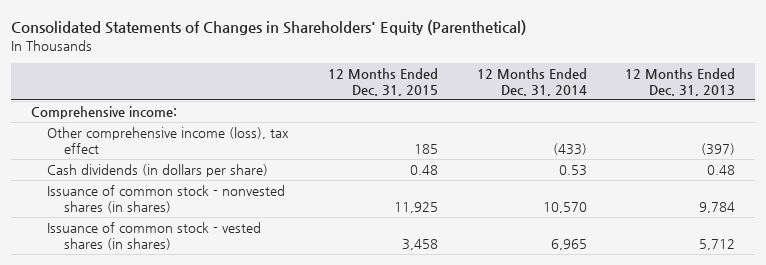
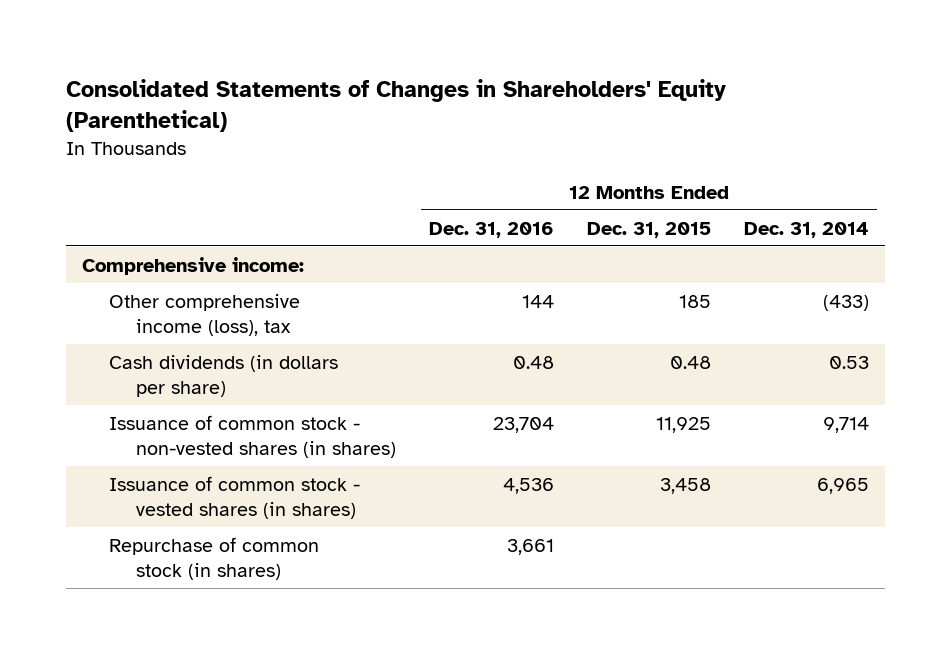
[625,68,736,97] 12 Months Ended Dec. 31, 2013 -> none
none -> [429,221,555,238] Dec. 31, 2016
[47,127,290,154] Other comprehensive income (loss), tax effect -> [109,293,301,336] Other comprehensive income (loss), tax
[47,185,286,213] Issuance of common stock - nonvested shares (in shares) -> [109,414,397,458] Issuance of common stock - non-vested shares (in shares)
[542,201,587,213] 10,570 -> [822,416,869,433] 9,714
none -> [109,536,320,580] Repurchase of common stock (in shares)

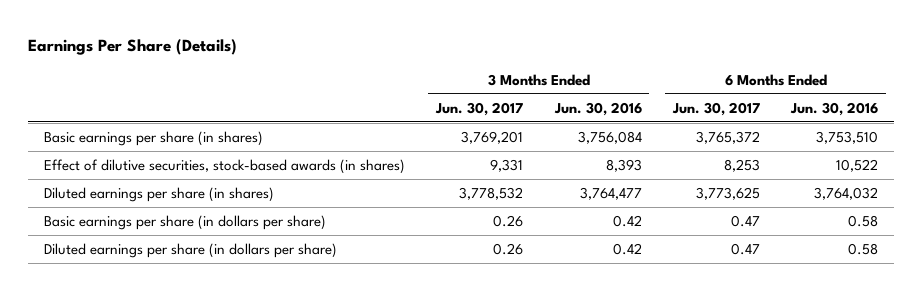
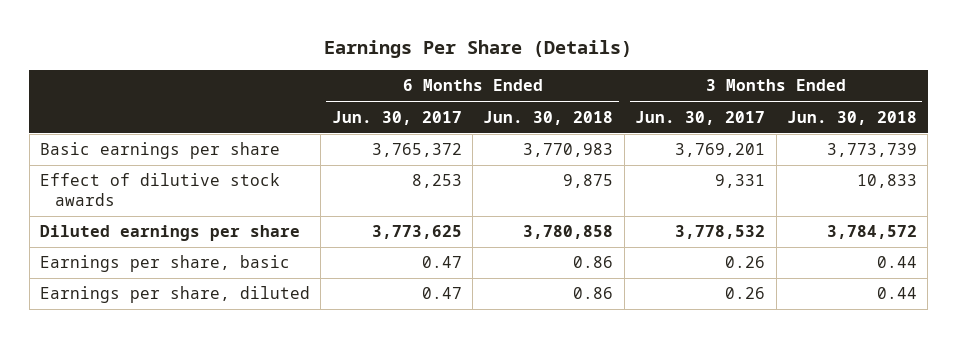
[553,101,642,116] Jun. 30, 2016 -> none
[790,101,879,116] Jun. 30, 2016 -> none
none -> [483,110,614,125] Jun. 30, 2018
none -> [786,110,917,125] Jun. 30, 2018
[43,130,263,146] Basic earnings per share (in shares) -> [40,142,281,160] Basic earnings per share
[43,158,405,174] Effect of dilutive securities, stock-based awards (in shares) -> [40,173,281,207] Effect of dilutive stock awards
[43,186,274,202] Diluted earnings per share (in shares) -> [40,225,301,242] Diluted earnings per share
[43,214,326,230] Basic earnings per share (in dollars per share) -> [40,255,291,273] Earnings per share, basic
[43,242,337,258] Diluted earnings per share (in dollars per share) -> [40,286,311,304] Earnings per share, diluted

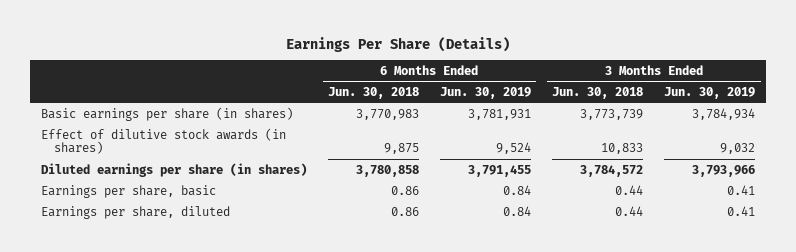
[331,110,462,125] Jun. 30, 2017 -> none
[635,110,766,125] Jun. 30, 2017 -> none
none -> [440,86,532,99] Jun. 30, 2019
none -> [664,86,756,99] Jun. 30, 2019
[40,142,281,160] Basic earnings per share -> [40,106,293,121] Basic earnings per share (in shares)
[40,173,281,207] Effect of dilutive stock awards -> [40,127,286,155] Effect of dilutive stock awards (in shares)
[40,225,301,242] Diluted earnings per share -> [40,162,307,177] Diluted earnings per share (in shares)

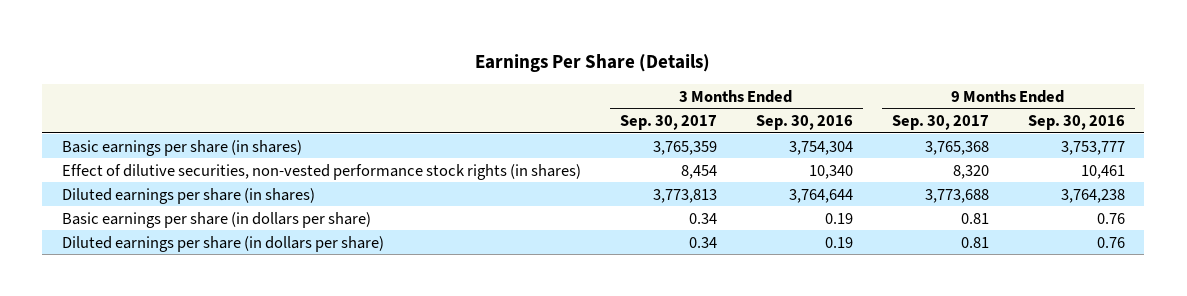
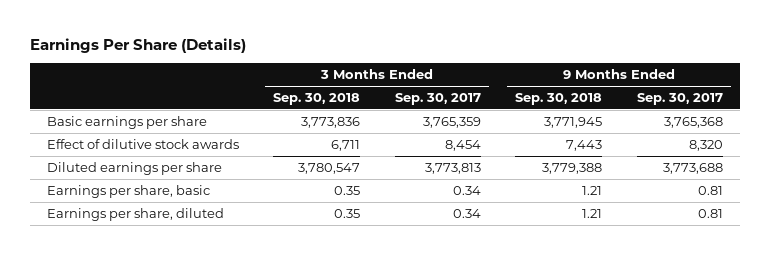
[755,114,853,130] Sep. 30, 2016 -> none
[1027,114,1125,130] Sep. 30, 2016 -> none
none -> [273,92,361,105] Sep. 30, 2018
none -> [515,92,603,105] Sep. 30, 2018
[61,139,302,156] Basic earnings per share (in shares) -> [47,115,208,129] Basic earnings per share
[61,163,581,180] Effect of dilutive securities, non-vested performance stock rights (in shares) -> [47,138,240,149] Effect of dilutive stock awards
[61,187,315,204] Diluted earnings per share (in shares) -> [47,161,223,175] Diluted earnings per share
[61,211,371,228] Basic earnings per share (in dollars per share) -> [47,184,211,198] Earnings per share, basic
[61,235,384,252] Diluted earnings per share (in dollars per share) -> [47,207,225,221] Earnings per share, diluted

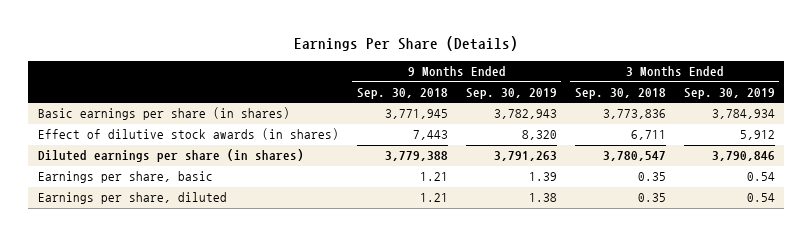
[394,92,481,105] Sep. 30, 2017 -> none
[636,92,723,105] Sep. 30, 2017 -> none
none -> [465,87,557,99] Sep. 30, 2019
none -> [683,87,775,99] Sep. 30, 2019
[47,115,208,129] Basic earnings per share -> [37,107,290,121] Basic earnings per share (in shares)
[47,138,240,149] Effect of dilutive stock awards -> [37,128,339,141] Effect of dilutive stock awards (in shares)
[47,161,223,175] Diluted earnings per share -> [37,149,304,163] Diluted earnings per share (in shares)

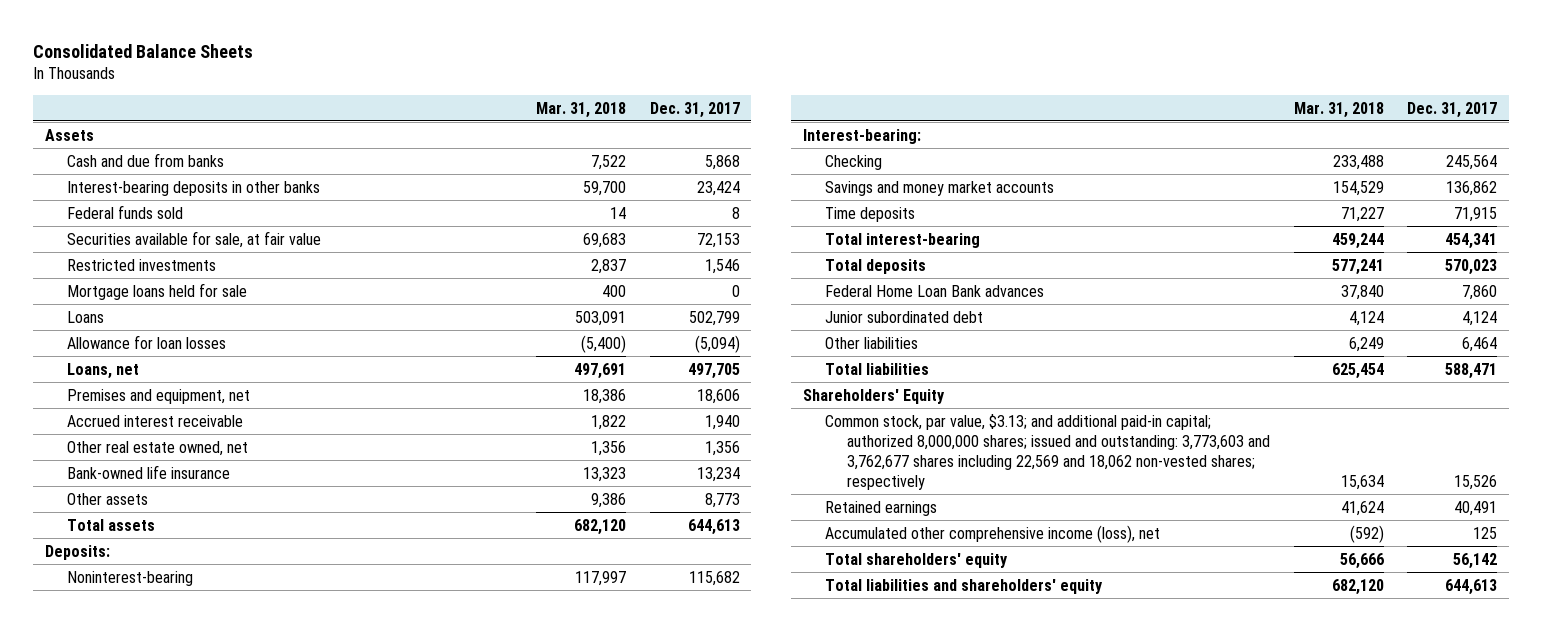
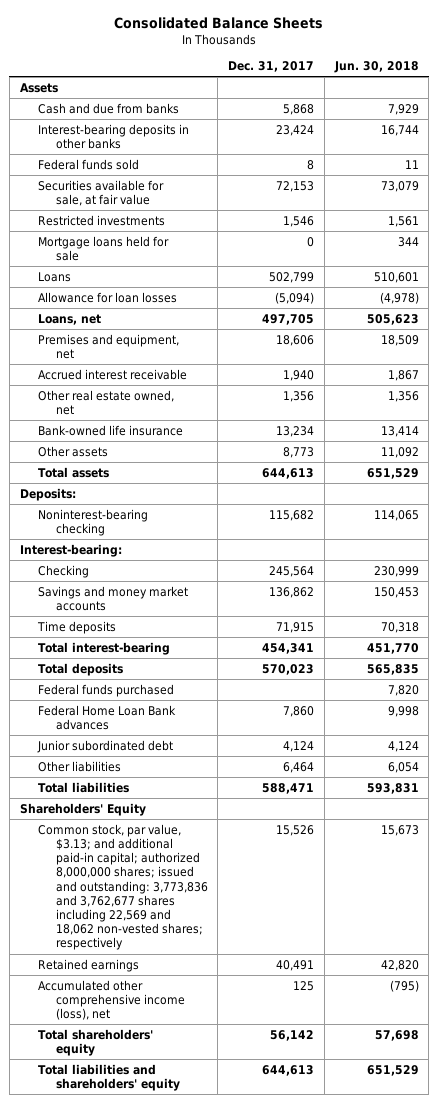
[536,101,627,118] Mar. 31, 2018 -> none
none -> [333,61,419,74] Jun. 30, 2018
[67,570,194,586] Noninterest-bearing -> [37,508,148,536] Noninterest-bearing checking
none -> [37,683,174,697] Federal funds purchased
[825,413,1271,490] Common stock, par value, $3.13; and additional paid-in capital; authorized 8,000,000 shares; issued and outstanding: 3,773,603 and 3,762,677 shares including 22,569 and 18,062 non-vested shares; respectively -> [37,823,208,951] Common stock, par value, $3.13; and additional paid-in capital; authorized 8,000,000 shares; issued and outstanding: 3,773,836 and 3,762,677 shares including 22,569 and 18,062 non-vested shares; respectively

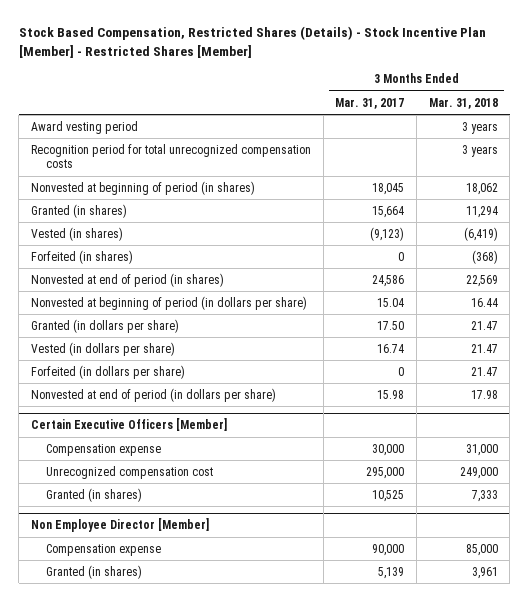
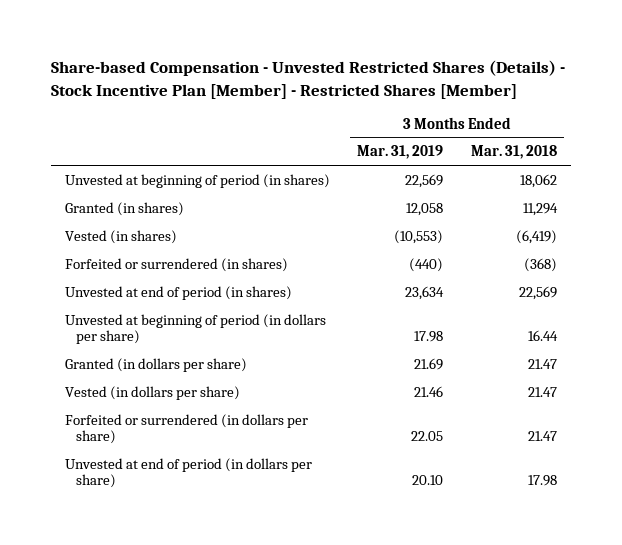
[18,26,486,58] Stock Based Compensation, Restricted Shares (Details) - Stock Incentive Plan [Member] - Restricted Shares [Member] -> [50,60,565,99] Share-based Compensation - Unvested Restricted Shares (Details) - Stock Incentive Plan [Member] - Restricted Shares [Member]
[335,97,405,109] Mar. 31, 2017 -> none
none -> [357,145,444,160] Mar. 31, 2019
[31,120,139,134] Award vesting period -> none
[31,143,312,169] Recognition period for total unrecognized compensation costs -> none
[31,180,256,195] Nonvested at beginning of period (in shares) -> [64,173,330,188] Unvested at beginning of period (in shares)
[31,249,134,264] Forfeited (in shares) -> [64,257,288,272] Forfeited or surrendered (in shares)
[31,272,225,287] Nonvested at end of period (in shares) -> [64,285,292,300] Unvested at end of period (in shares)
[31,295,308,310] Nonvested at beginning of period (in dollars per share) -> [64,313,326,345] Unvested at beginning of period (in dollars per share)
[31,418,228,432] Certain Executive Officers [Member] -> none
[45,443,161,456] Compensation expense -> none
[45,465,213,479] Unrecognized compensation cost -> none
[45,487,142,502] Granted (in shares) -> none
[31,518,210,533] Non Employee Director [Member] -> none
[45,543,161,556] Compensation expense -> none
[45,564,142,579] Granted (in shares) -> none
[31,364,186,379] Forfeited (in dollars per share) -> [64,413,308,445] Forfeited or surrendered (in dollars per share)
[31,387,277,402] Nonvested at end of period (in dollars per share) -> [64,457,312,489] Unvested at end of period (in dollars per share)

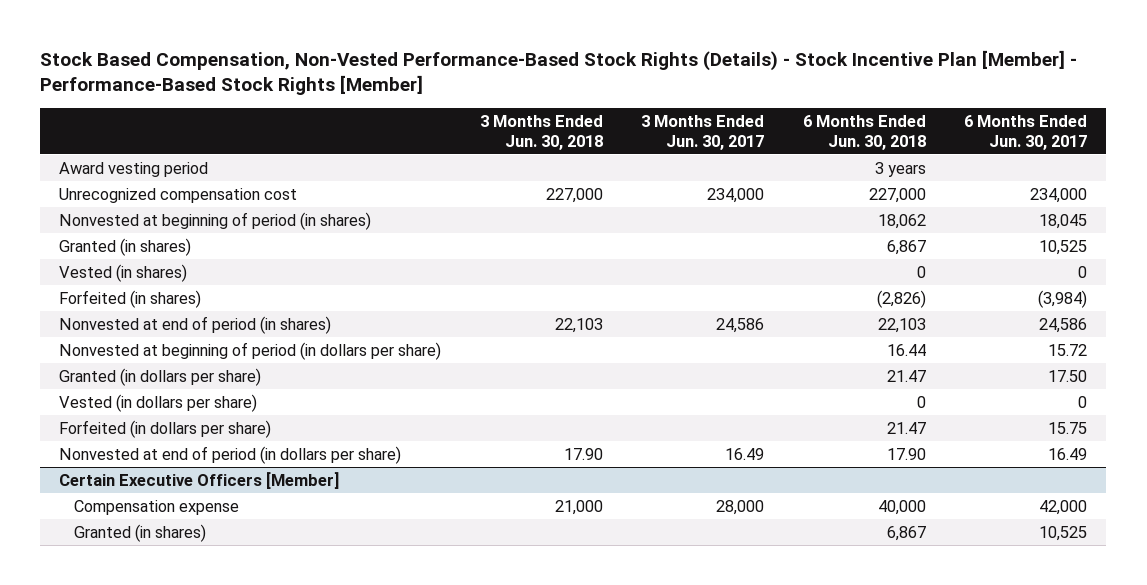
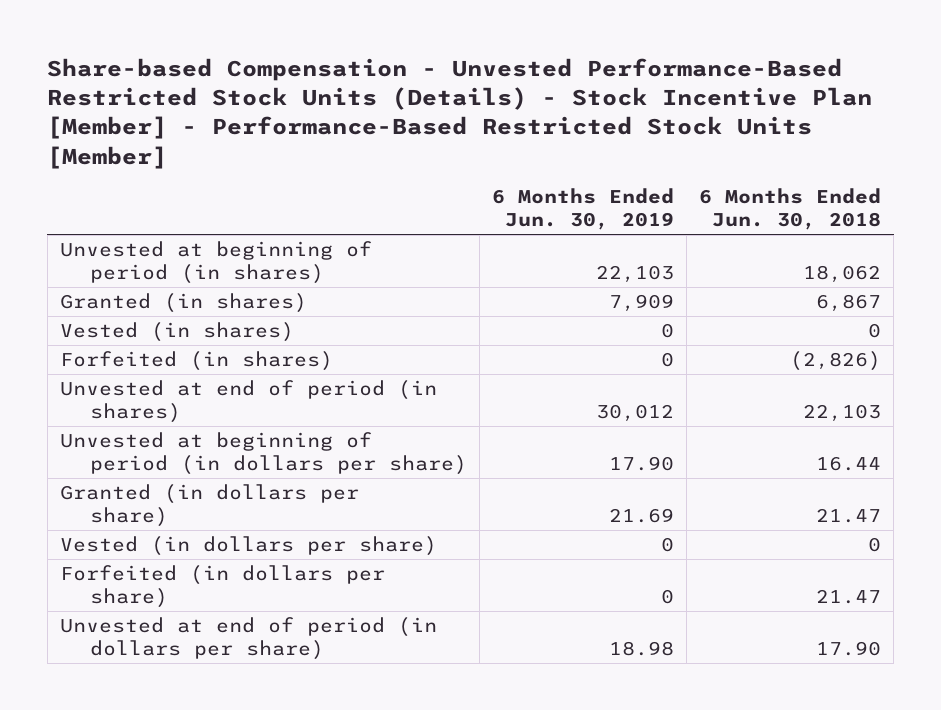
[40,49,1078,96] Stock Based Compensation, Non-Vested Performance-Based Stock Rights (Details) - Stock Incentive Plan [Member] - Performance-Based Stock Rights [Member] -> [47,58,873,169] Share-based Compensation - Unvested Performance-Based Restricted Stock Units (Details) - Stock Incentive Plan [Member] - Performance-Based Restricted Stock Units [Member]
[479,114,603,150] 3 Months Ended Jun. 30, 2018 -> none
[641,114,765,150] 3 Months Ended Jun. 30, 2017 -> none
[964,114,1088,150] 6 Months Ended Jun. 30, 2017 -> none
none -> [491,188,674,231] 6 Months Ended Jun. 30, 2019
[59,161,209,177] Award vesting period -> none
[59,187,298,203] Unrecognized compensation cost -> none
[59,211,372,230] Nonvested at beginning of period (in shares) -> [59,241,372,284] Unvested at beginning of period (in shares)
[59,315,332,334] Nonvested at end of period (in shares) -> [59,380,437,423] Unvested at end of period (in shares)
[59,341,442,360] Nonvested at beginning of period (in dollars per share) -> [59,432,467,475] Unvested at beginning of period (in dollars per share)
[59,471,340,489] Certain Executive Officers [Member] -> none
[74,499,240,515] Compensation expense -> none
[74,523,207,542] Granted (in shares) -> none
[59,445,402,464] Nonvested at end of period (in dollars per share) -> [59,617,437,660] Unvested at end of period (in dollars per share)

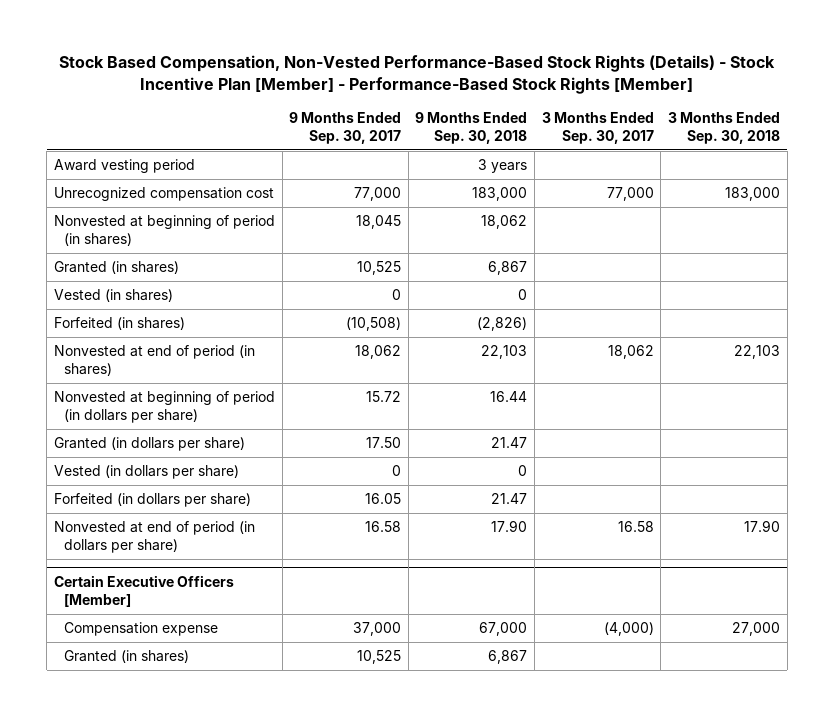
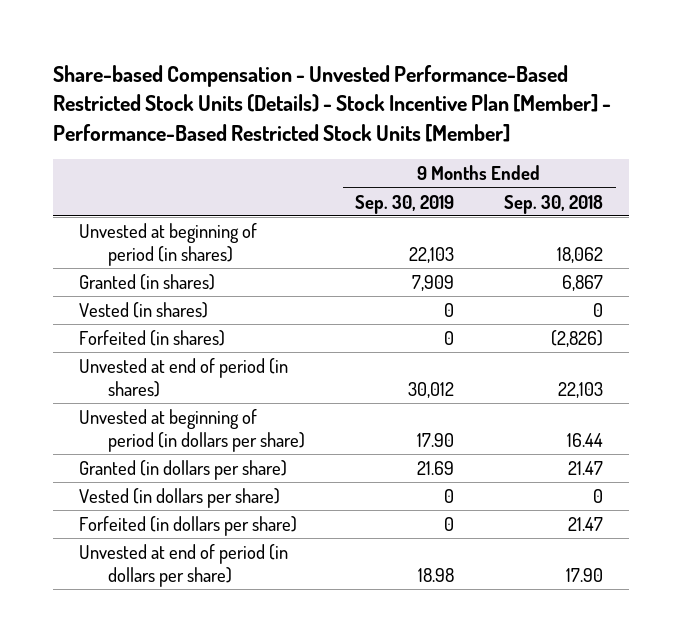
[58,55,775,94] Stock Based Compensation, Non-Vested Performance-Based Stock Rights (Details) - Stock Incentive Plan [Member] - Performance-Based Stock Rights [Member] -> [53,65,612,142] Share-based Compensation - Unvested Performance-Based Restricted Stock Units (Details) - Stock Incentive Plan [Member] - Performance-Based Restricted Stock Units [Member]
[289,111,402,144] 9 Months Ended Sep. 30, 2017 -> none
[541,111,654,144] 3 Months Ended Sep. 30, 2017 -> none
[668,111,781,144] 3 Months Ended Sep. 30, 2018 -> none
none -> [355,194,455,214] Sep. 30, 2019
[53,159,195,174] Award vesting period -> none
[53,187,274,202] Unrecognized compensation cost -> none
[53,215,275,247] Nonvested at beginning of period (in shares) -> [78,223,257,266] Unvested at beginning of period (in shares)
[53,345,255,377] Nonvested at end of period (in shares) -> [78,358,288,397] Unvested at end of period (in shares)
[53,391,275,424] Nonvested at beginning of period (in dollars per share) -> [78,409,305,452] Unvested at beginning of period (in dollars per share)
[53,575,234,608] Certain Executive Officers [Member] -> none
[64,622,219,637] Compensation expense -> none
[64,650,190,664] Granted (in shares) -> none
[53,521,255,554] Nonvested at end of period (in dollars per share) -> [78,544,288,587] Unvested at end of period (in dollars per share)

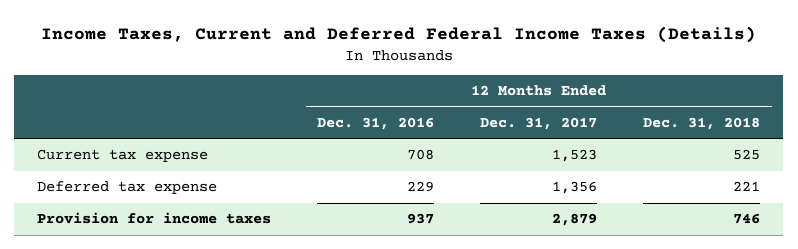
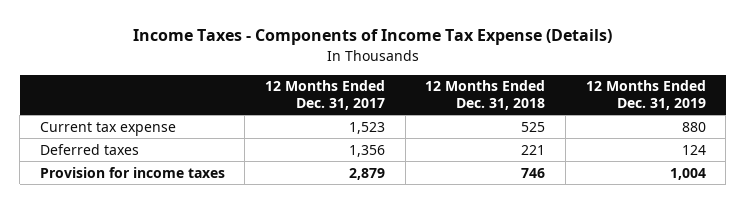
[40,25,756,43] Income Taxes, Current and Deferred Federal Income Taxes (Details) -> [132,29,612,46] Income Taxes - Components of Income Tax Expense (Details)
[317,117,435,131] Dec. 31, 2016 -> none
none -> [585,80,706,110] 12 Months Ended Dec. 31, 2019
[37,181,218,195] Deferred tax expense -> [39,143,139,155] Deferred taxes

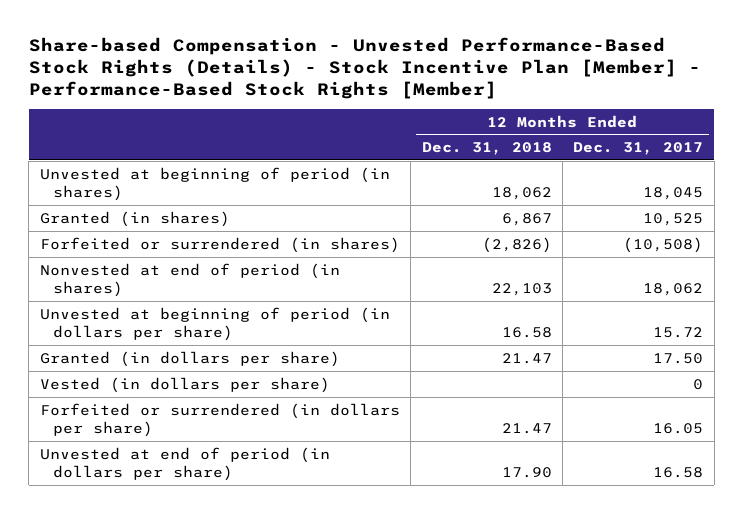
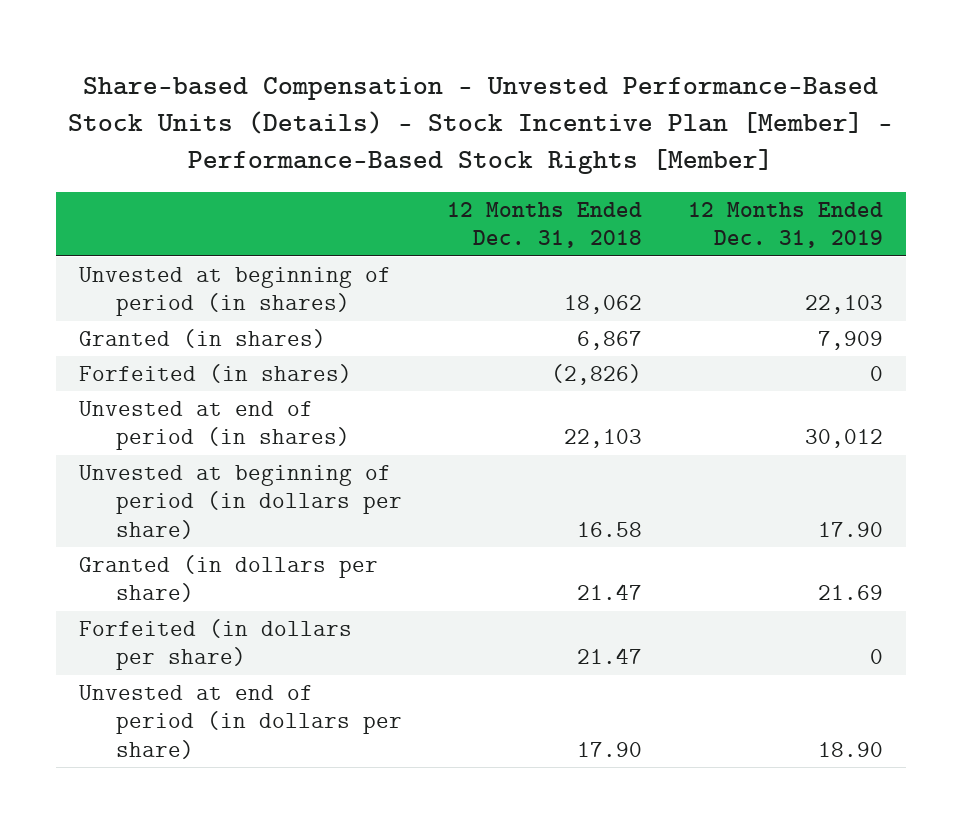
[28,36,701,99] Share-based Compensation - Unvested Performance-Based Stock Rights (Details) - Stock Incentive Plan [Member] - Performance-Based Stock Rights [Member] -> [68,76,894,174] Share-based Compensation - Unvested Performance-Based Stock Units (Details) - Stock Incentive Plan [Member] - Performance-Based Stock Rights [Member]
[573,142,704,156] Dec. 31, 2017 -> none
none -> [687,201,883,249] 12 Months Ended Dec. 31, 2019
[39,236,400,253] Forfeited or surrendered (in shares) -> [79,363,353,383] Forfeited (in shares)
[39,262,340,297] Nonvested at end of period (in shares) -> [79,400,350,451] Unvested at end of period (in shares)
[39,376,330,393] Vested (in dollars per share) -> none
[39,402,400,437] Forfeited or surrendered (in dollars per share) -> [79,618,353,671] Forfeited (in dollars per share)

